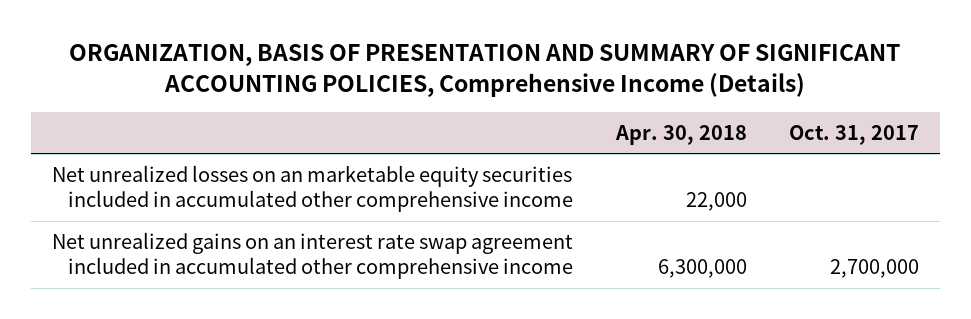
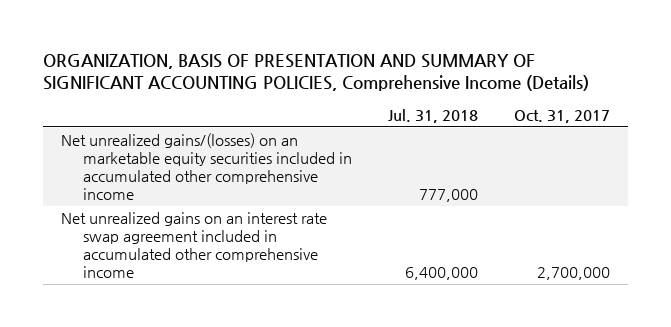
[614,125,747,146] Apr. 30, 2018 -> none
none -> [387,108,478,123] Jul. 31, 2018
[51,164,574,213] Net unrealized losses on an marketable equity securities included in accumulated other comprehensive income -> [61,132,352,201] Net unrealized gains/(losses) on an marketable equity securities included in accumulated other comprehensive income

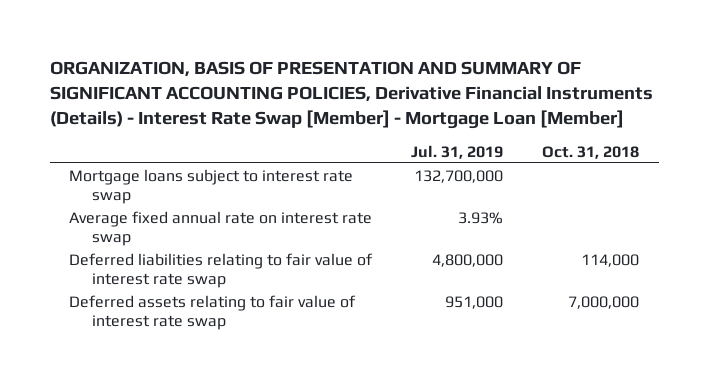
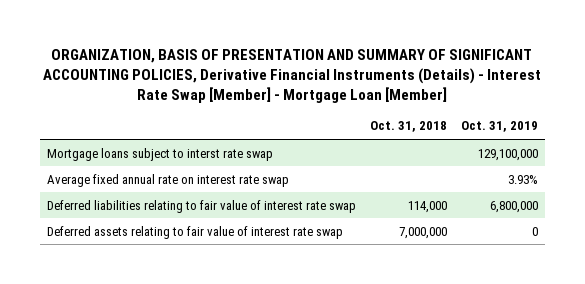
[411,144,504,159] Jul. 31, 2019 -> none
none -> [461,121,539,133] Oct. 31, 2019
[69,168,354,204] Mortgage loans subject to interest rate swap -> [46,147,273,161] Mortgage loans subject to interst rate swap

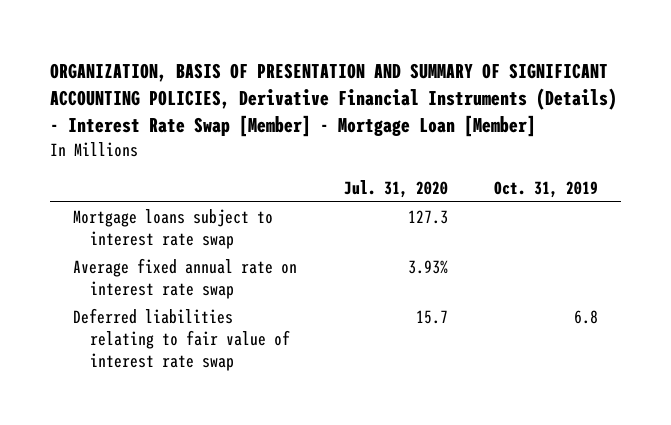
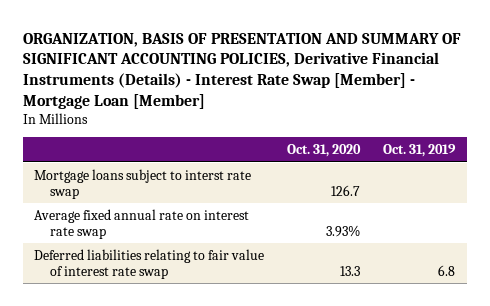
[343,179,448,198] Jul. 31, 2020 -> none
none -> [287,143,362,157] Oct. 31, 2020
[73,209,274,250] Mortgage loans subject to interest rate swap -> [34,168,252,199] Mortgage loans subject to interst rate swap

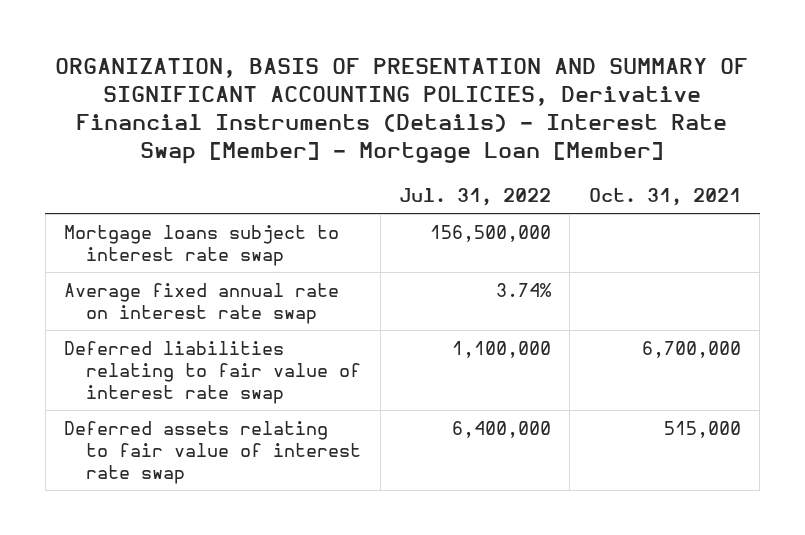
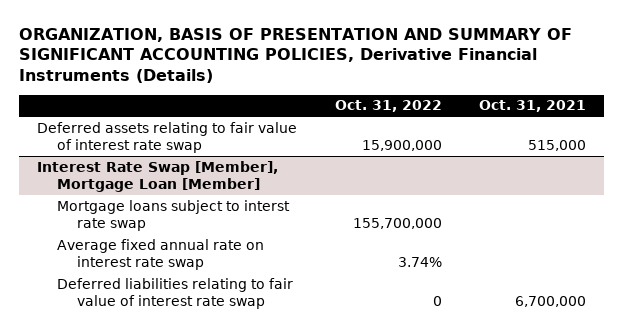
[55,57,749,165] ORGANIZATION, BASIS OF PRESENTATION AND SUMMARY OF SIGNIFICANT ACCOUNTING POLICIES, Derivative Financial Instruments (Details) - Interest Rate Swap [Member] - Mortgage Loan [Member] -> [18,27,572,84] ORGANIZATION, BASIS OF PRESENTATION AND SUMMARY OF SIGNIFICANT ACCOUNTING POLICIES, Derivative Financial Instruments (Details)
[399,187,552,206] Jul. 31, 2022 -> none
none -> [334,100,442,113] Oct. 31, 2022
[64,225,340,267] Mortgage loans subject to interest rate swap -> none
[64,283,340,325] Average fixed annual rate on interest rate swap -> none
[64,341,362,405] Deferred liabilities relating to fair value of interest rate swap -> none
none -> [37,160,279,192] Interest Rate Swap [Member], Mortgage Loan [Member]
none -> [57,199,291,231] Mortgage loans subject to interst rate swap
none -> [57,238,265,270] Average fixed annual rate on interest rate swap
none -> [57,277,294,309] Deferred liabilities relating to fair value of interest rate swap

